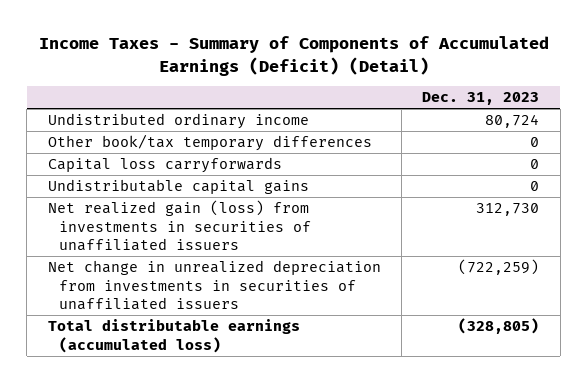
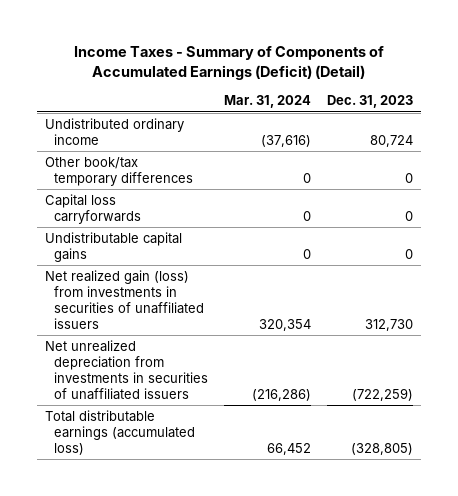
none -> [224,95,312,109] Mar. 31, 2024
[47,260,381,311] Net change in unrealized depreciation from investments in securities of unaffiliated issuers -> [45,339,209,400] Net unrealized depreciation from investments in securities of unaffiliated issuers

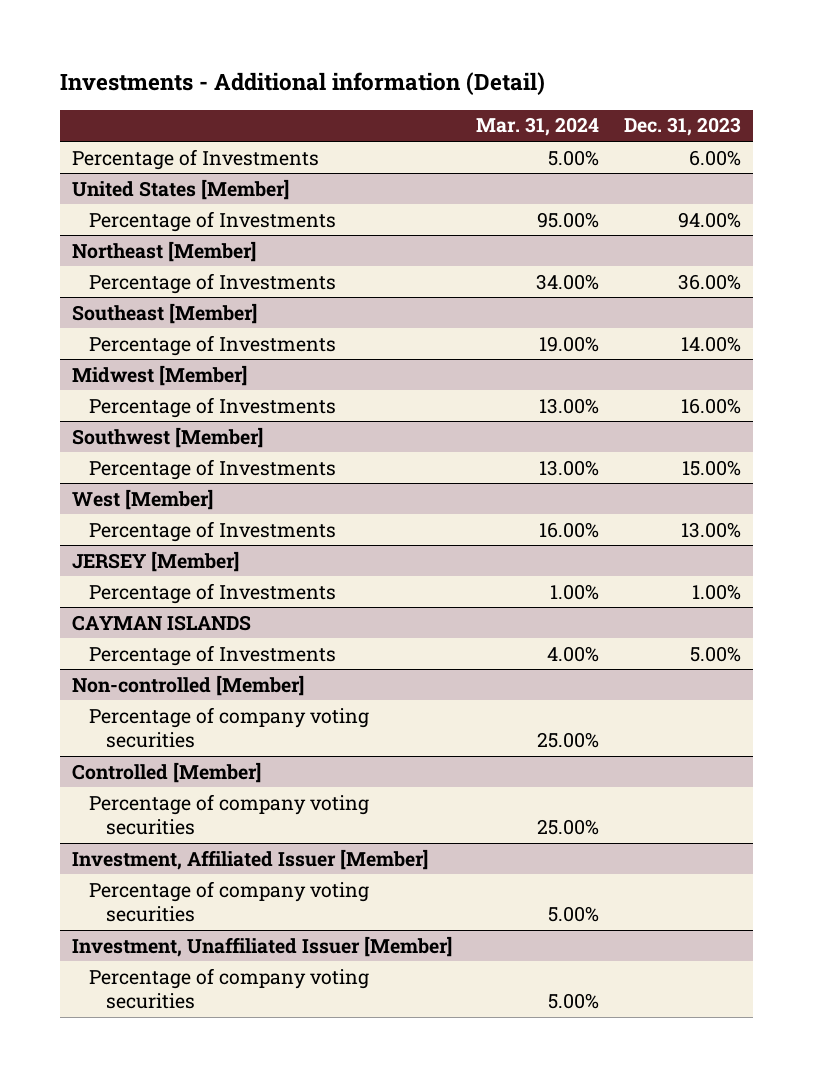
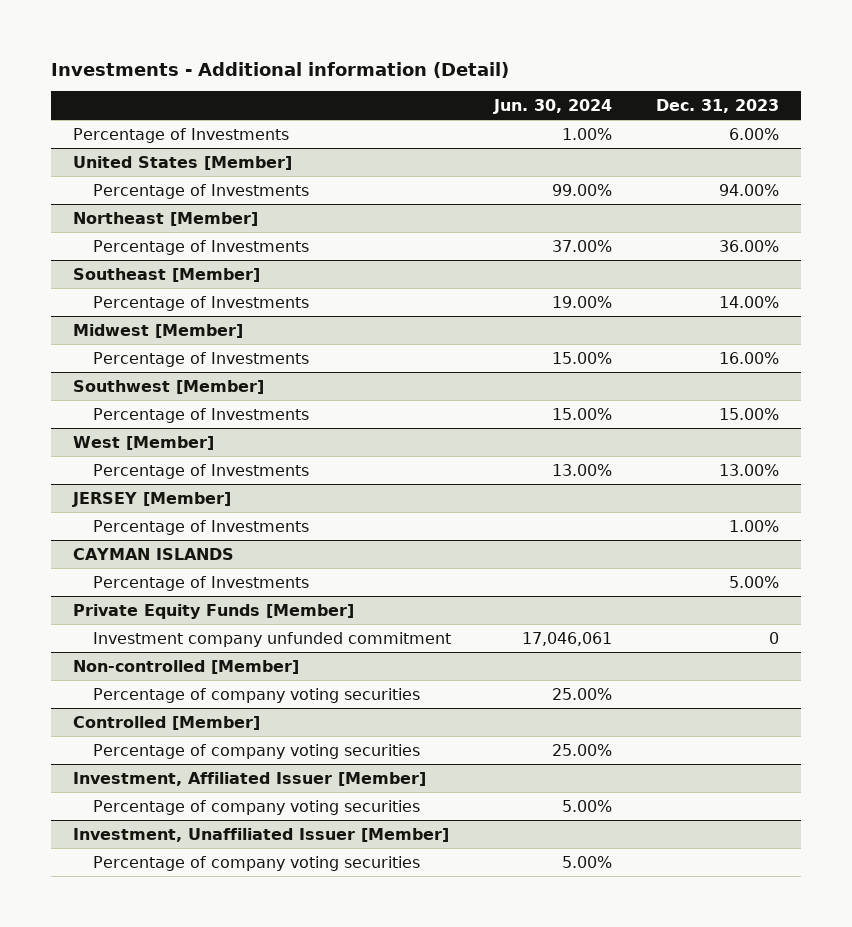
[476,117,600,137] Mar. 31, 2024 -> none
none -> [493,99,613,115] Jun. 30, 2024
none -> [73,603,355,619] Private Equity Funds [Member]
none -> [92,631,451,647] Investment company unfunded commitment

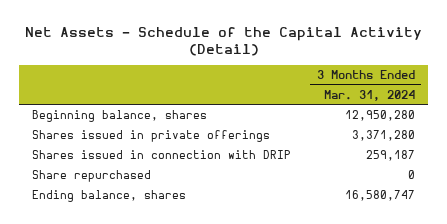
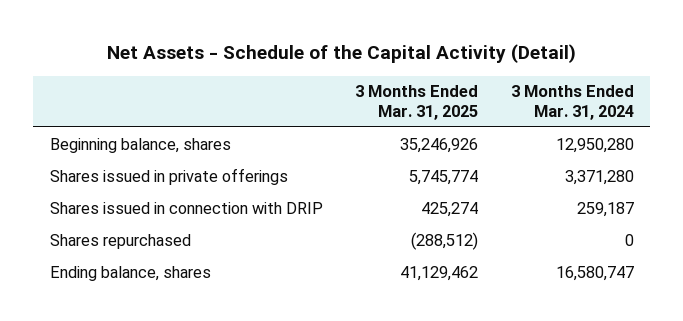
none -> [355,85,479,120] 3 Months Ended Mar. 31, 2025
[32,170,152,183] Share repurchased -> [49,233,191,249] Shares repurchased

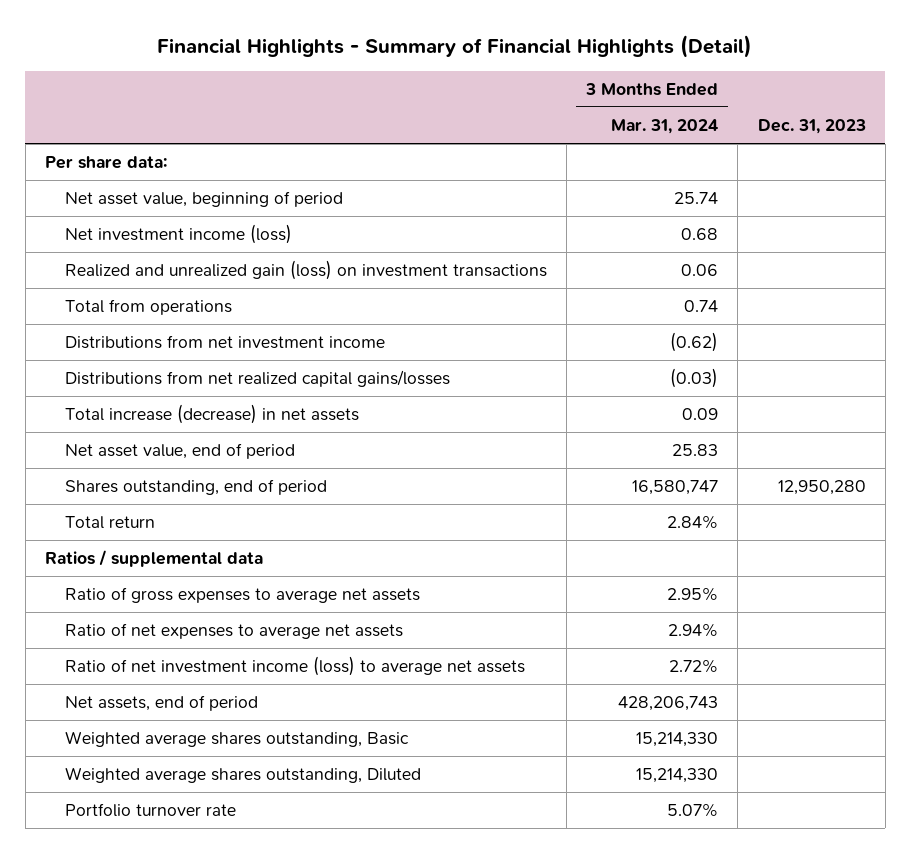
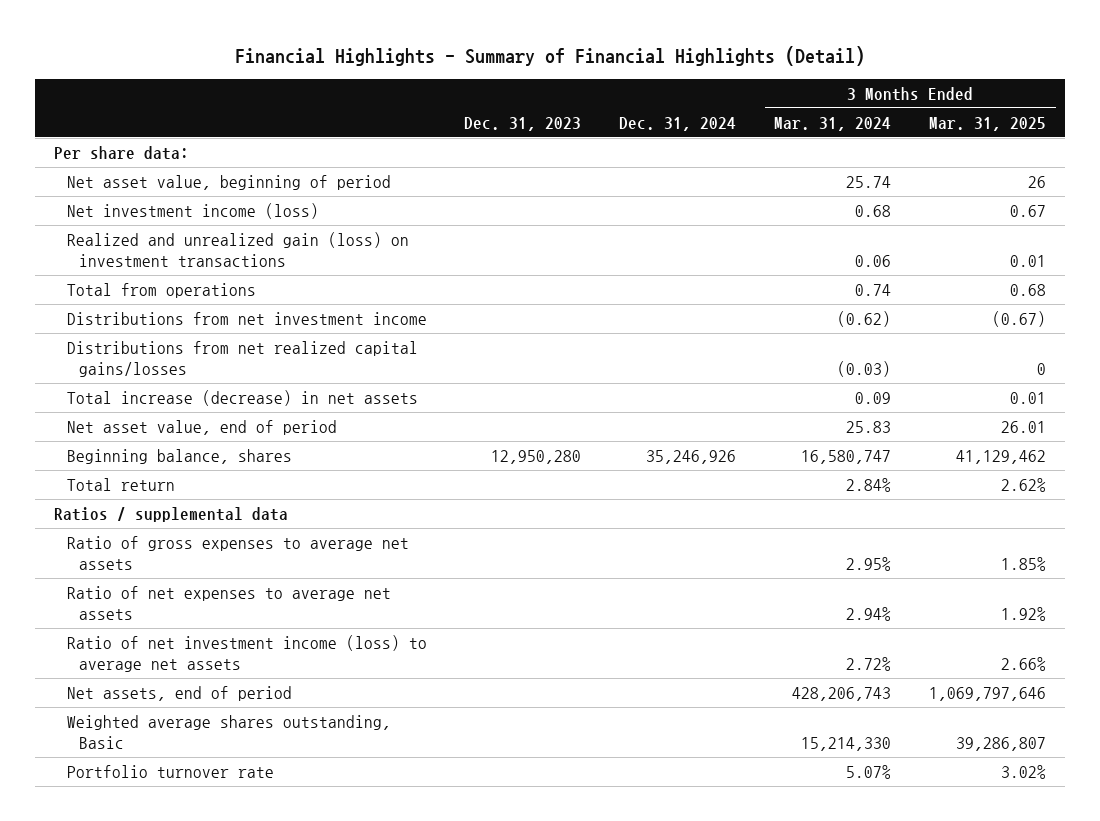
none -> [619,116,737,131] Dec. 31, 2024
none -> [929,116,1047,131] Mar. 31, 2025
[64,479,327,496] Shares outstanding, end of period -> [66,448,292,464] Beginning balance, shares
[64,767,421,784] Weighted average shares outstanding, Diluted -> none

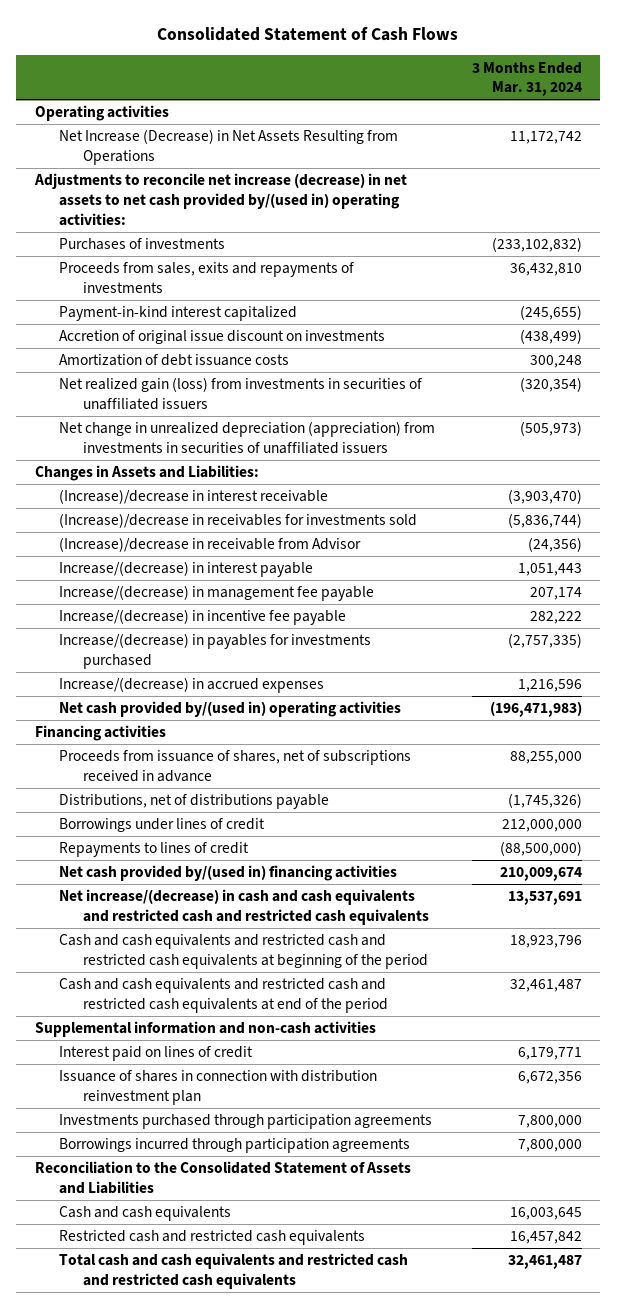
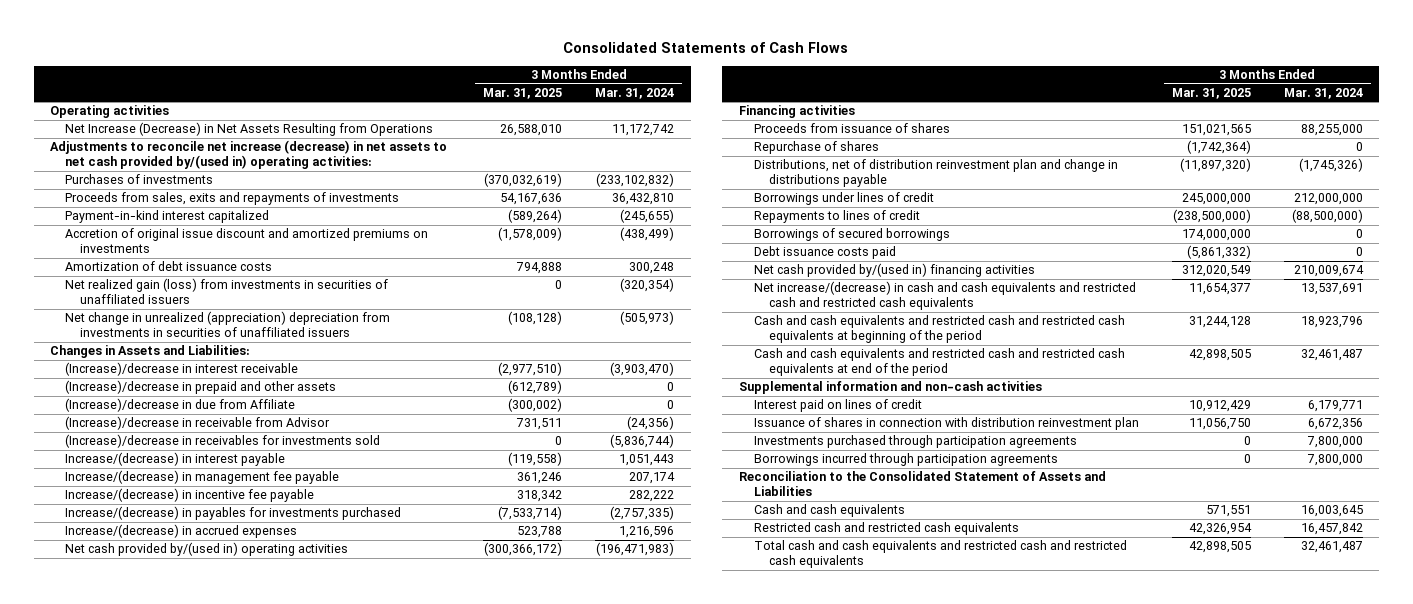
[157,27,459,42] Consolidated Statement of Cash Flows -> [563,42,849,54] Consolidated Statements of Cash Flows
none -> [483,87,563,99] Mar. 31, 2025
[59,330,386,345] Accretion of original issue discount on investments -> [65,228,429,254] Accretion of original issue discount and amortized premiums on investments
[59,421,436,454] Net change in unrealized depreciation (appreciation) from investments in securities of unaffiliated issuers -> [65,311,391,338] Net change in unrealized (appreciation) depreciation from investments in securities of unaffiliated issuers
none -> [65,380,337,395] (Increase)/decrease in prepaid and other assets
none -> [65,398,296,413] (Increase)/decrease in due from Affiliate
[59,513,418,529] (Increase)/decrease in receivables for investments sold -> [65,434,381,449] (Increase)/decrease in receivables for investments sold
[59,750,412,782] Proceeds from issuance of shares, net of subscriptions received in advance -> [753,123,950,134] Proceeds from issuance of shares
none -> [753,141,879,155] Repurchase of shares
[59,794,330,810] Distributions, net of distributions payable -> [753,159,1118,188] Distributions, net of distribution reinvestment plan and change in distributions payable
none -> [753,228,950,242] Borrowings of secured borrowings
none -> [753,246,896,260] Debt issuance costs paid

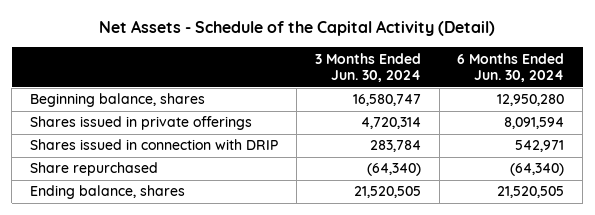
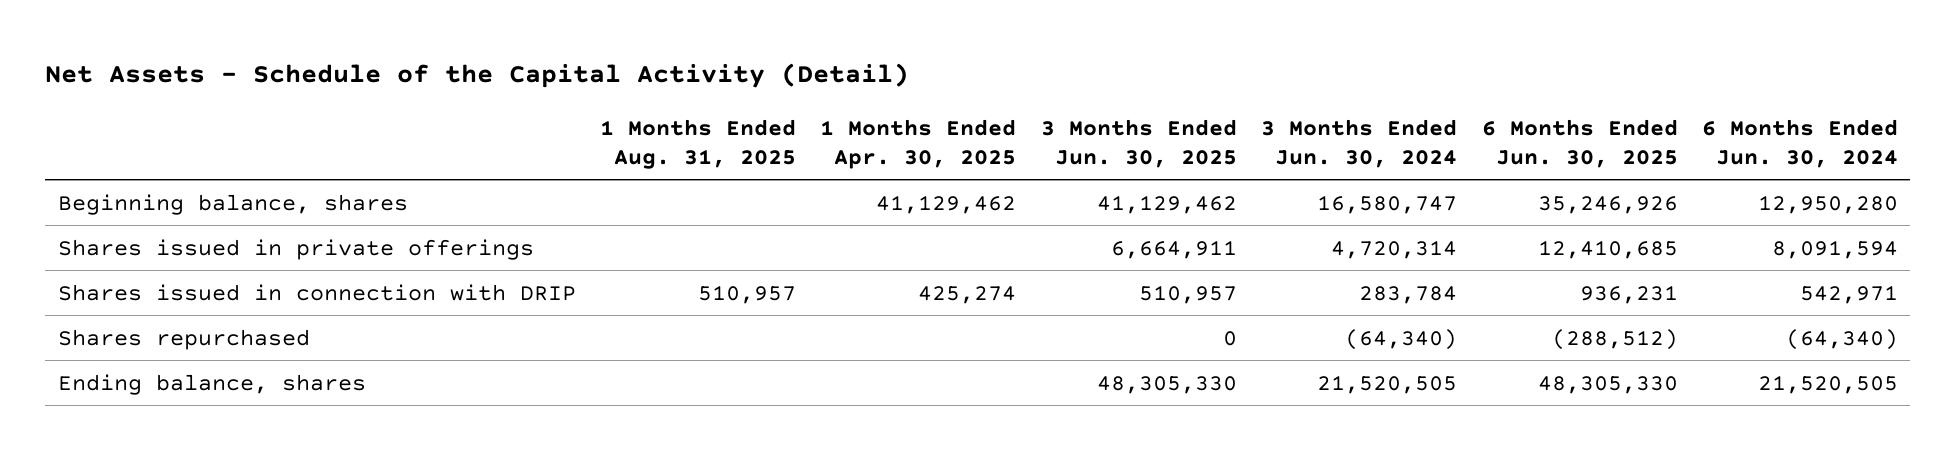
none -> [600,119,797,169] 1 Months Ended Aug. 31, 2025
none -> [820,119,1017,169] 1 Months Ended Apr. 30, 2025
none -> [1040,119,1237,168] 3 Months Ended Jun. 30, 2025
none -> [1481,119,1678,168] 6 Months Ended Jun. 30, 2025
[30,162,159,177] Share repurchased -> [57,328,310,350] Shares repurchased

